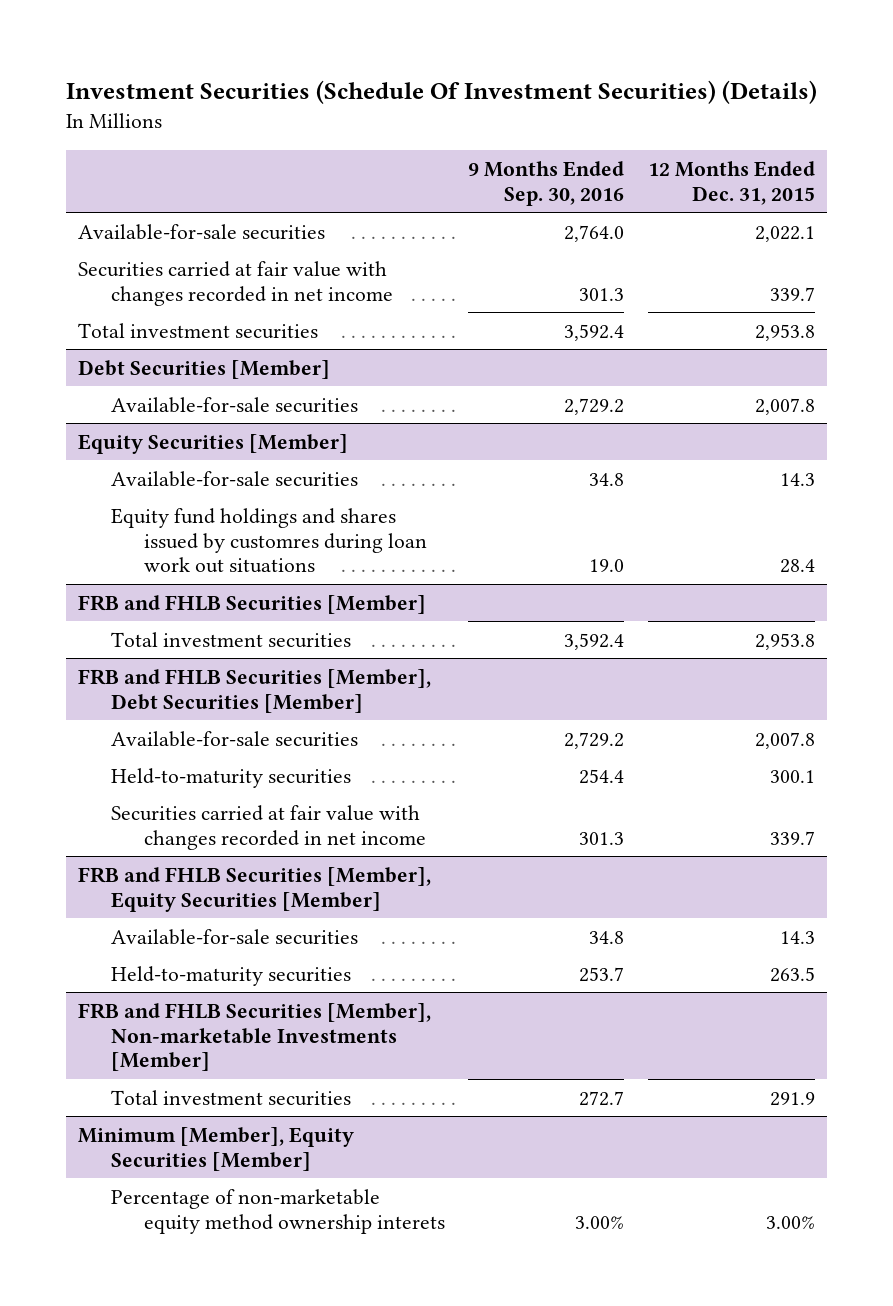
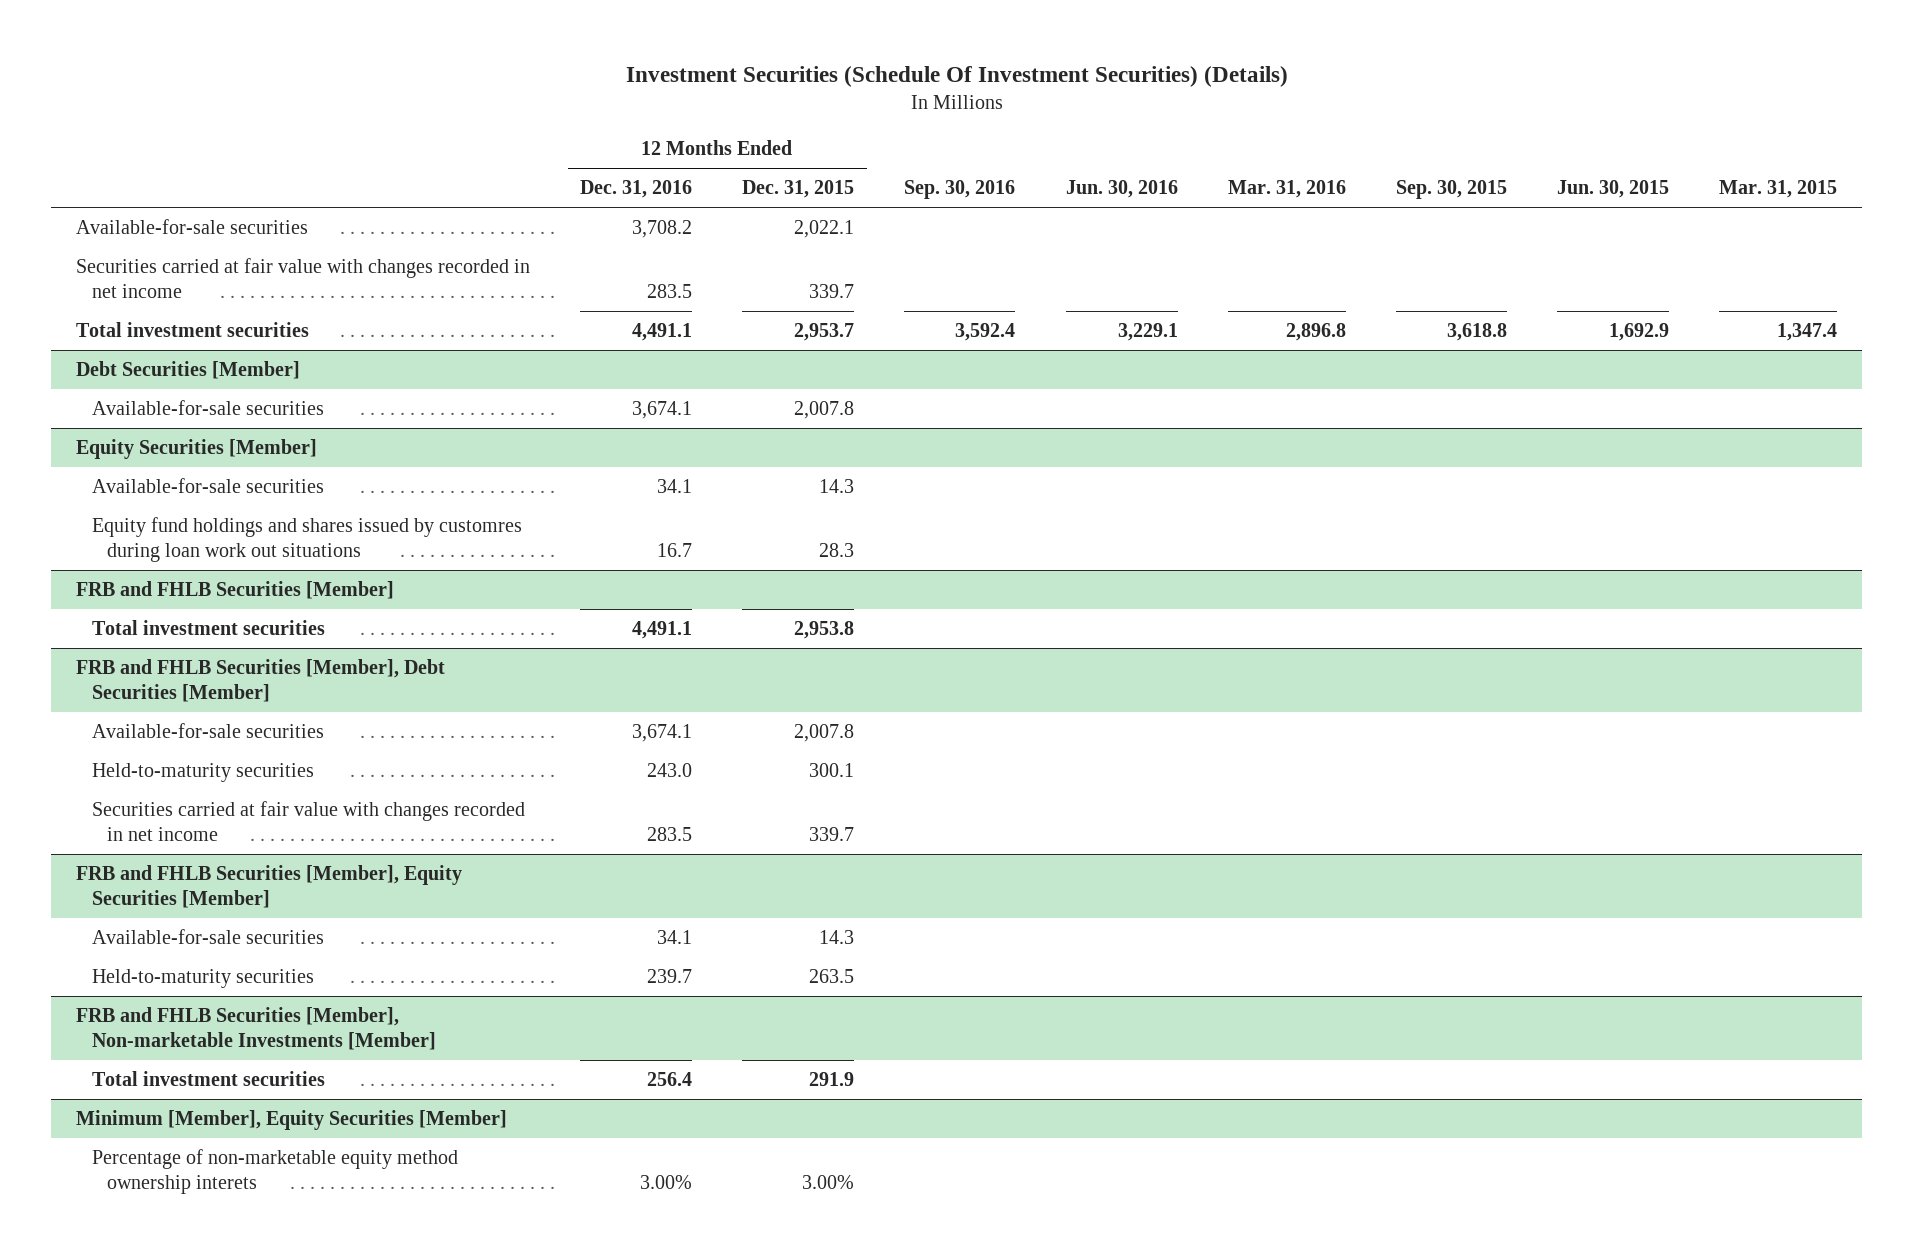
[468,160,625,206] 9 Months Ended Sep. 30, 2016 -> none
none -> [580,180,693,199] Dec. 31, 2016
none -> [904,180,1016,200] Sep. 30, 2016
none -> [1065,180,1178,199] Jun. 30, 2016
none -> [1227,180,1346,199] Mar. 31, 2016
none -> [1395,180,1507,200] Sep. 30, 2015
none -> [1556,180,1669,199] Jun. 30, 2015
none -> [1718,180,1837,199] Mar. 31, 2015
[755,323,816,341] 2,953.8 -> [794,322,855,341] 2,953.7
[780,559,816,574] 28.4 -> [819,543,855,558] 28.3

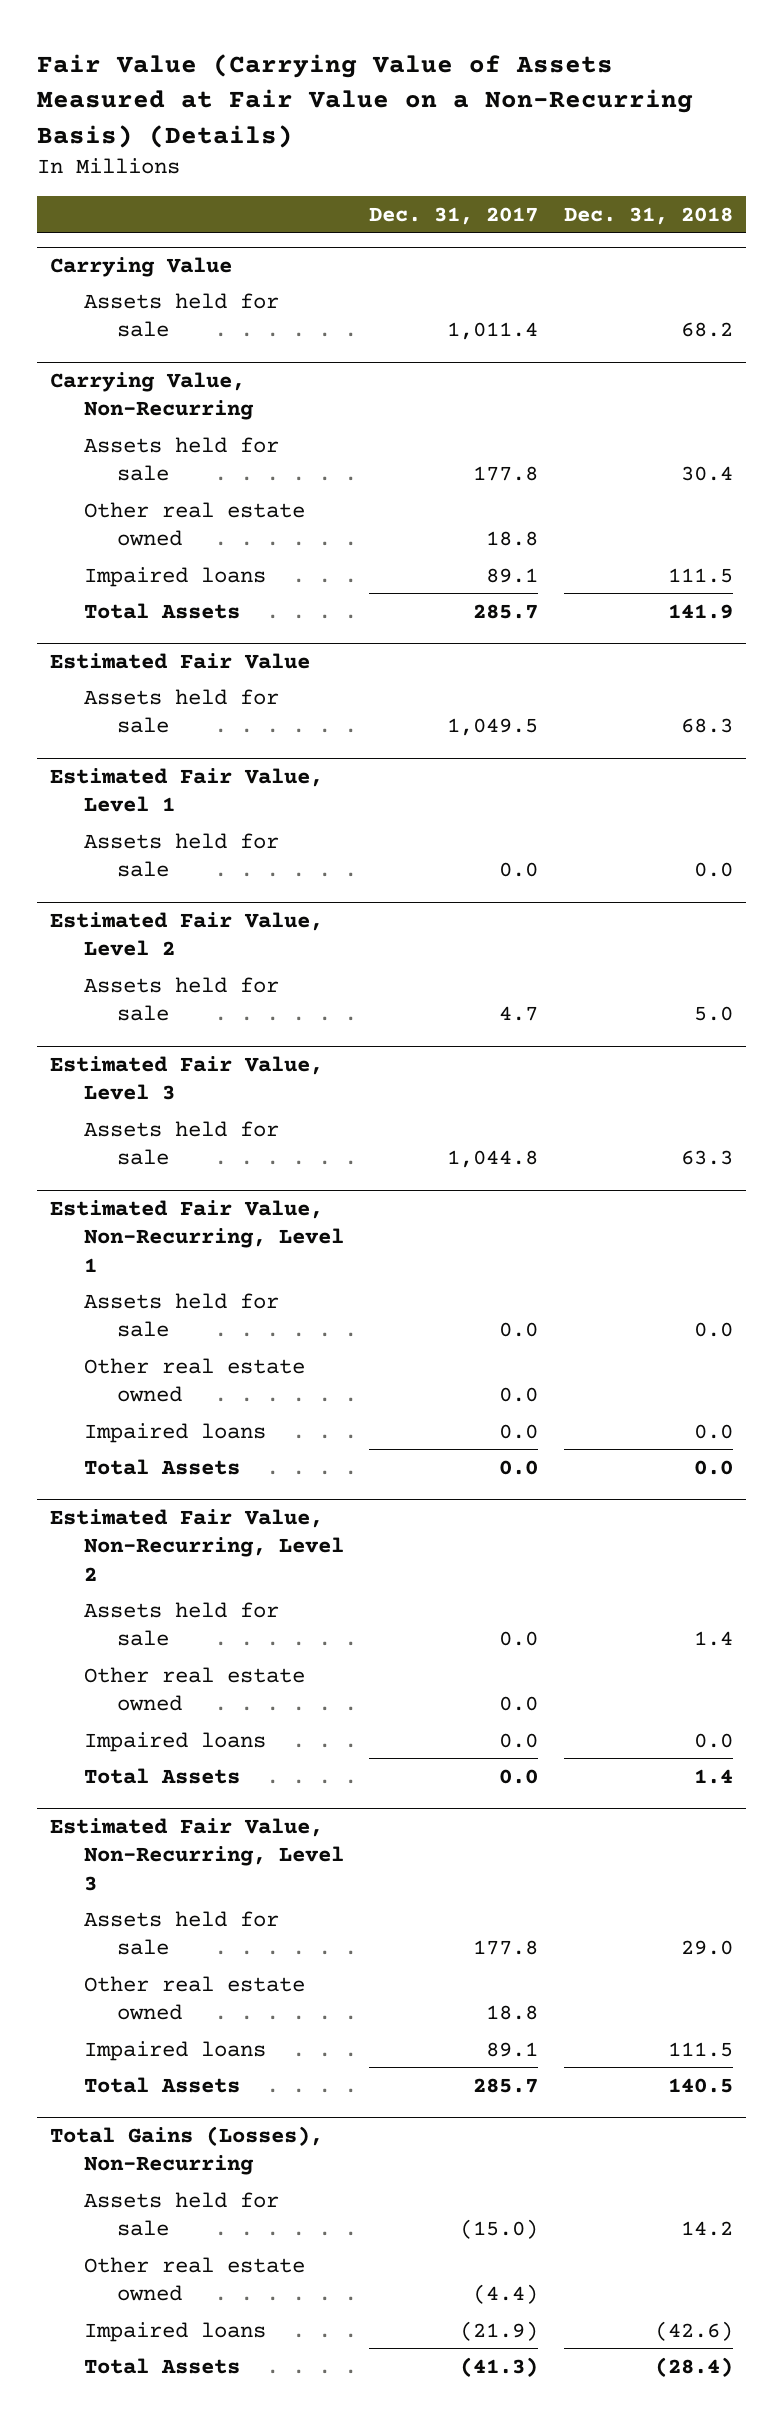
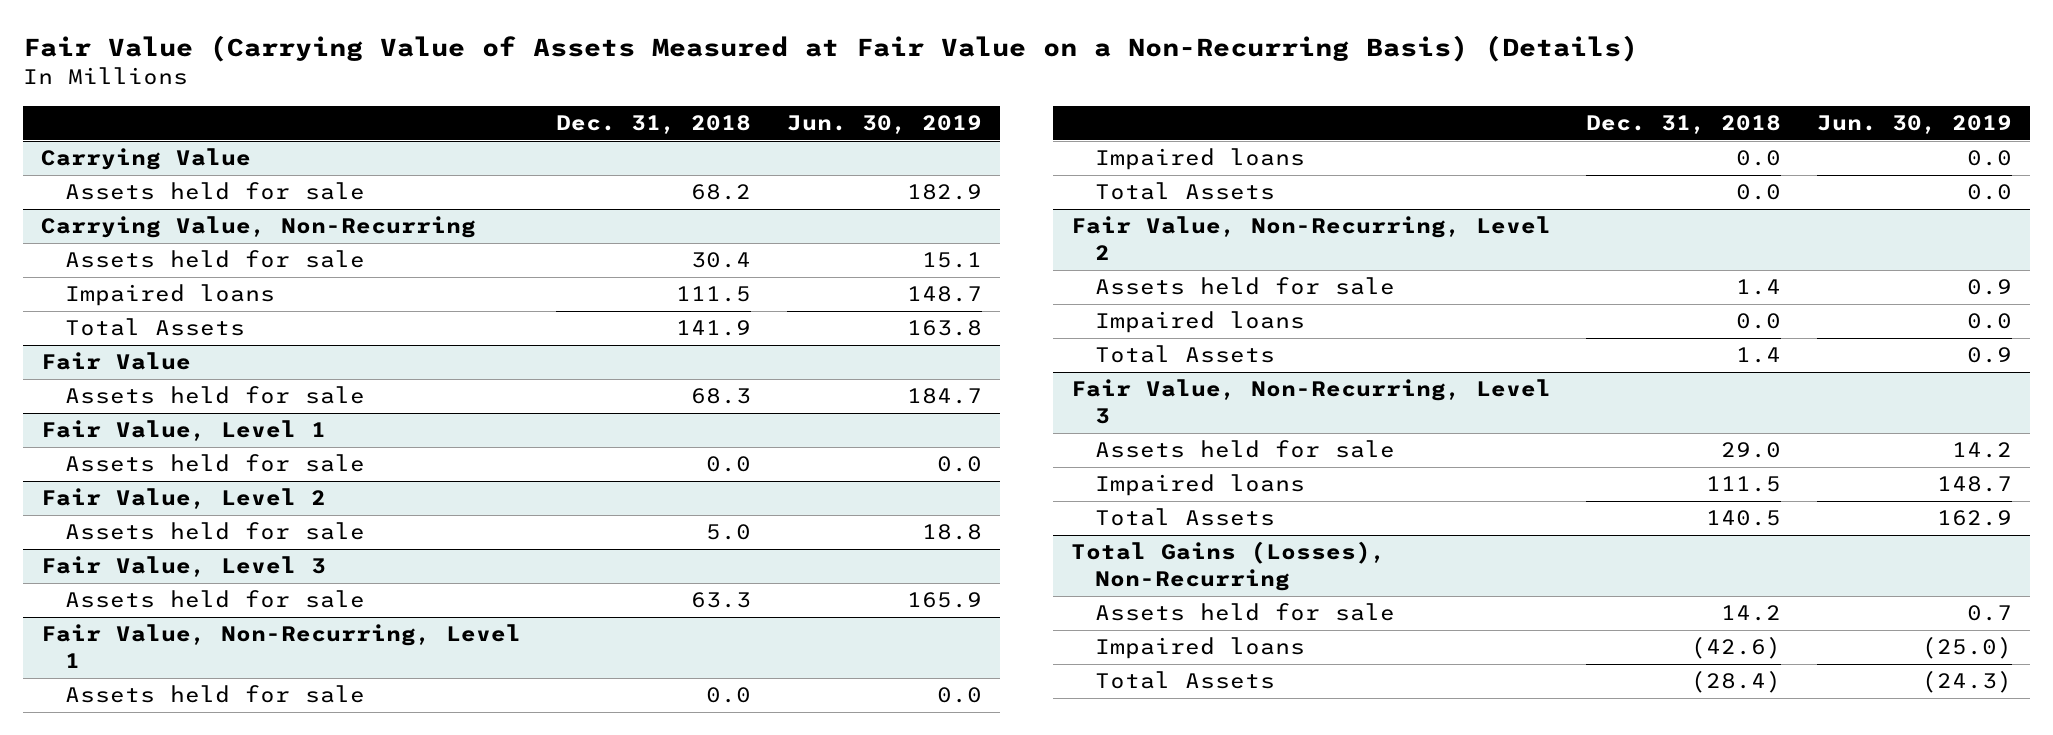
[369,206,539,225] Dec. 31, 2017 -> none
none -> [786,115,982,135] Jun. 30, 2019
[83,501,305,547] Other real estate owned -> none
[49,652,310,669] Estimated Fair Value -> [40,352,191,371] Fair Value
[49,767,323,813] Estimated Fair Value, Level 1 -> [40,420,326,442] Fair Value, Level 1
[49,911,323,957] Estimated Fair Value, Level 2 -> [40,488,326,510] Fair Value, Level 2
[49,1055,323,1101] Estimated Fair Value, Level 3 -> [40,556,326,578] Fair Value, Level 3
[49,1199,344,1272] Estimated Fair Value, Non-Recurring, Level 1 -> [40,624,521,669] Fair Value, Non-Recurring, Level 1
[83,1357,305,1403] Other real estate owned -> none
[49,1508,344,1581] Estimated Fair Value, Non-Recurring, Level 2 -> [1070,216,1551,261] Fair Value, Non-Recurring, Level 2
[83,1666,305,1712] Other real estate owned -> none
[49,1817,344,1891] Estimated Fair Value, Non-Recurring, Level 3 -> [1070,379,1551,425] Fair Value, Non-Recurring, Level 3
[83,1975,305,2021] Other real estate owned -> none
[83,2256,305,2302] Other real estate owned -> none

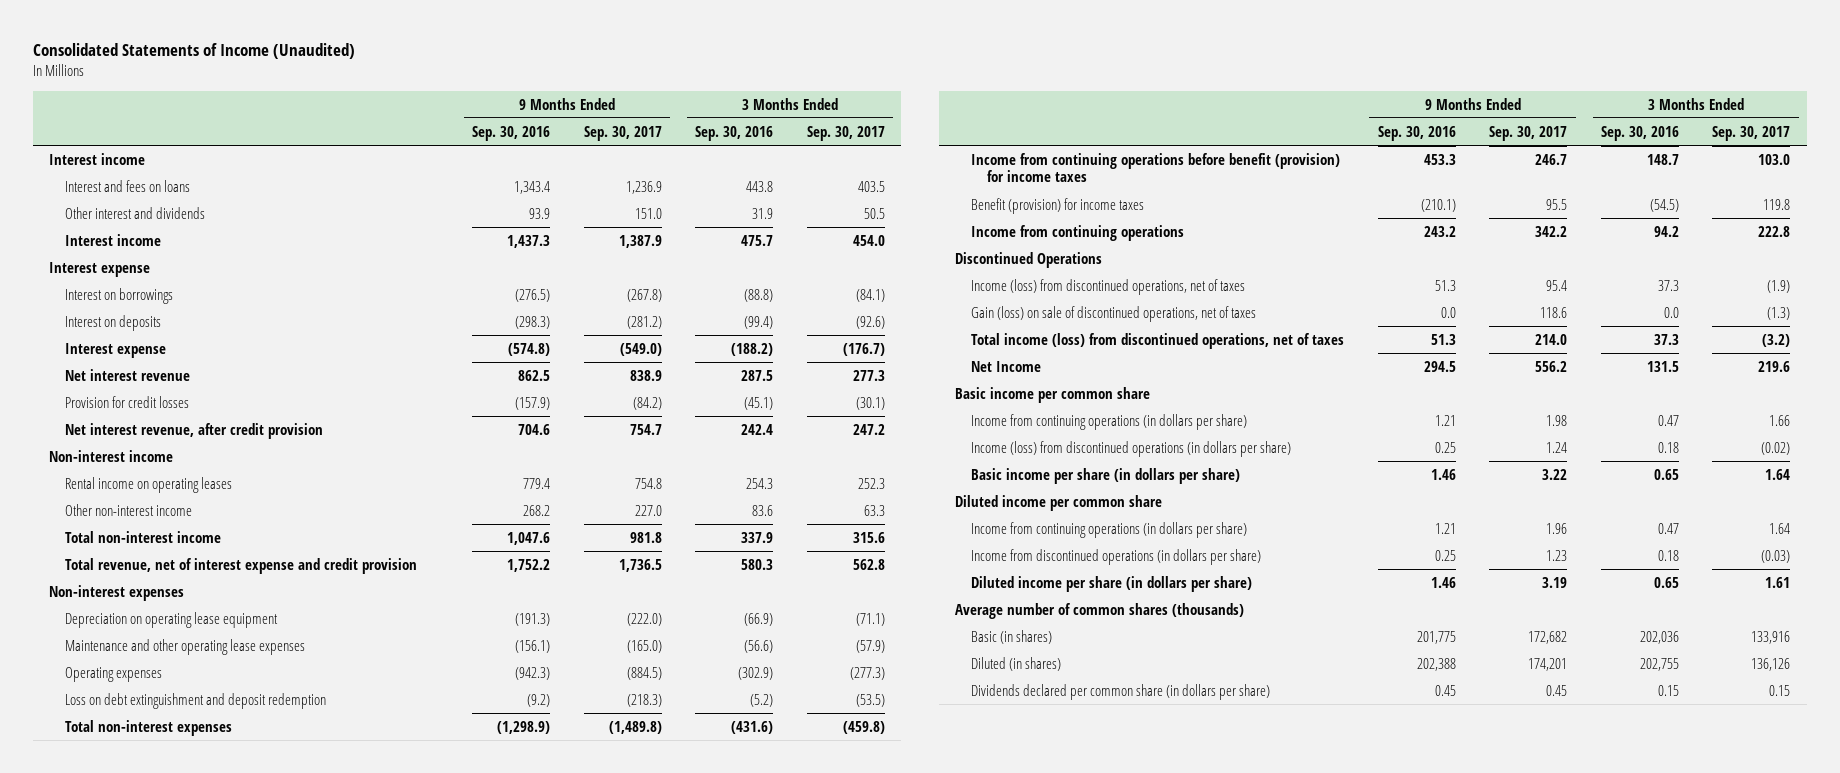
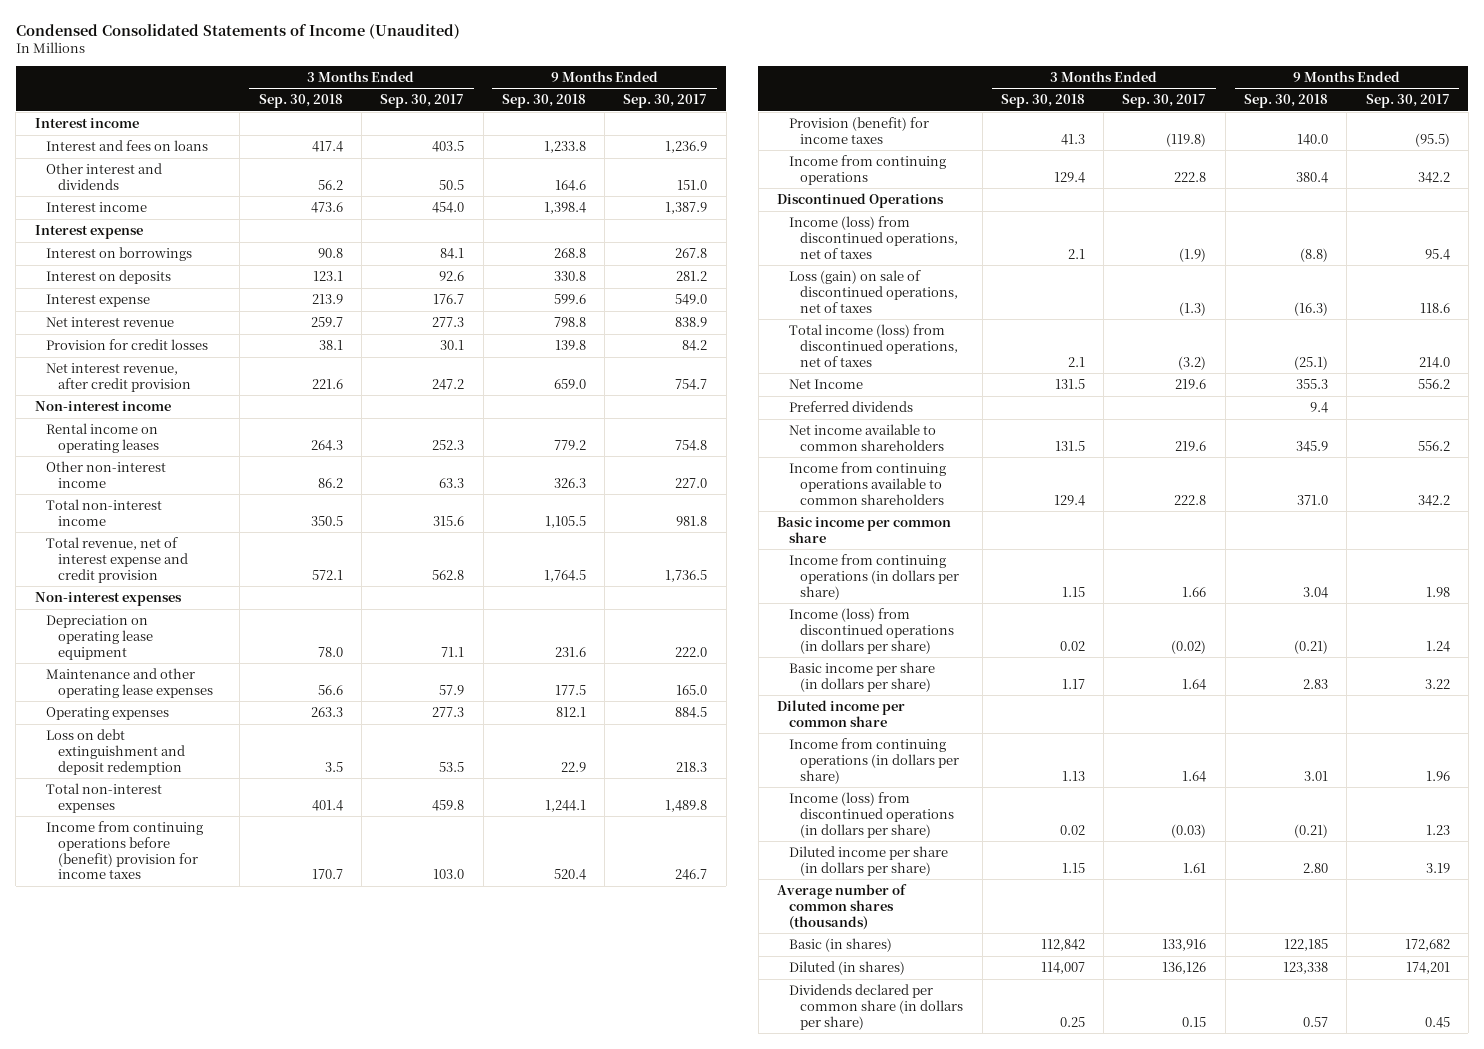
[32,42,355,59] Consolidated Statements of Income (Unaudited) -> [15,23,460,39] Condensed Consolidated Statements of Income (Unaudited)
[472,125,551,141] Sep. 30, 2016 -> none
[695,125,774,141] Sep. 30, 2016 -> none
none -> [258,94,343,109] Sep. 30, 2018
none -> [501,94,586,109] Sep. 30, 2018
[626,288,662,302] (267.8) -> [675,247,708,258] 267.8
[855,288,885,302] (84.1) -> [440,247,465,259] 84.1
[626,315,662,329] (281.2) -> [676,270,708,281] 281.2
[855,315,885,329] (92.6) -> [439,270,465,281] 92.6
[619,342,662,356] (549.0) -> [675,293,708,305] 549.0
[842,342,885,356] (176.7) -> [433,293,465,304] 176.7
[632,396,662,410] (84.2) -> [682,339,708,351] 84.2
[855,396,885,410] (30.1) -> [440,339,465,350] 30.1
[626,612,662,626] (222.0) -> [675,646,708,657] 222.0
[855,612,885,626] (71.1) -> [441,646,465,657] 71.1
[626,639,662,653] (165.0) -> [676,684,708,695] 165.0
[855,639,885,653] (57.9) -> [439,684,465,695] 57.9
[626,666,662,680] (884.5) -> [675,706,708,718] 884.5
[849,666,885,680] (277.3) -> [432,706,465,717] 277.3
[626,693,662,707] (218.3) -> [676,761,708,772] 218.3
[855,693,885,707] (53.5) -> [439,761,465,772] 53.5
[608,720,662,734] (1,489.8) -> [665,799,708,812] 1,489.8
[842,720,885,734] (459.8) -> [432,799,465,811] 459.8
[971,152,1341,183] Income from continuing operations before benefit (provision) for income taxes -> [46,820,204,880] Income from continuing operations before (benefit) provision for income taxes
[971,197,1145,214] Benefit (provision) for income taxes -> [788,116,929,144] Provision (benefit) for income taxes
[1546,198,1568,210] 95.5 -> [1414,132,1450,147] (95.5)
[1763,198,1791,210] 119.8 -> [1166,132,1207,147] (119.8)
[971,305,1257,322] Gain (loss) on sale of discontinued operations, net of taxes -> [788,269,959,313] Loss (gain) on sale of discontinued operations, net of taxes
none -> [788,400,913,412] Preferred dividends
none -> [788,423,945,451] Net income available to common shareholders
none -> [788,461,946,505] Income from continuing operations available to common shareholders
[971,548,1262,565] Income from discontinued operations (in dollars per share) -> [788,791,955,838] Income (loss) from discontinued operations (in dollars per share)

